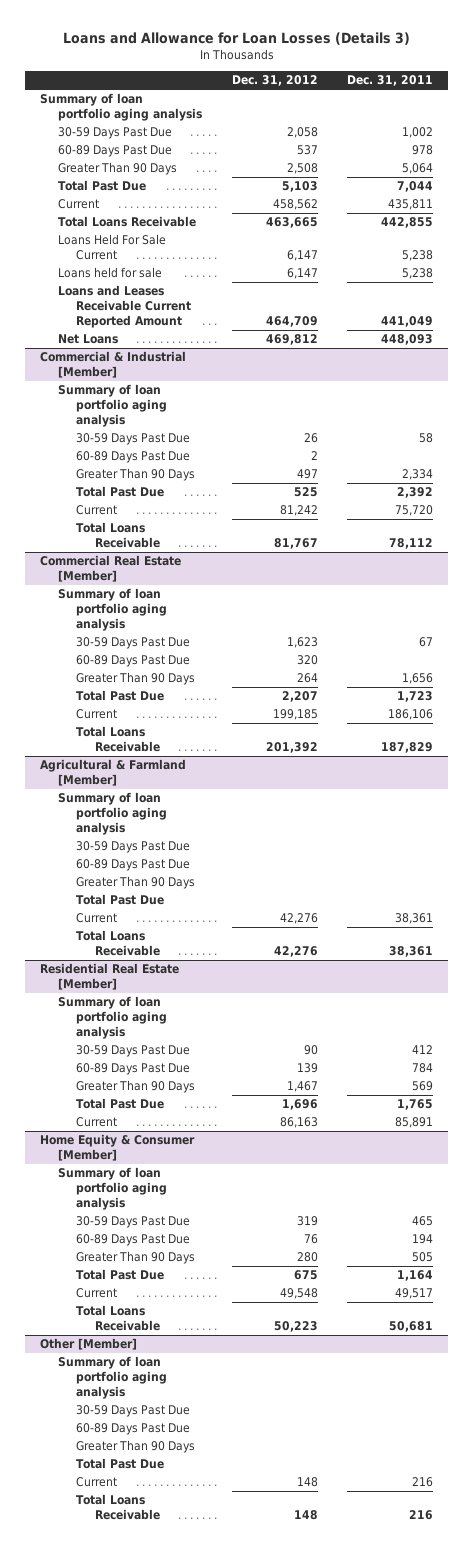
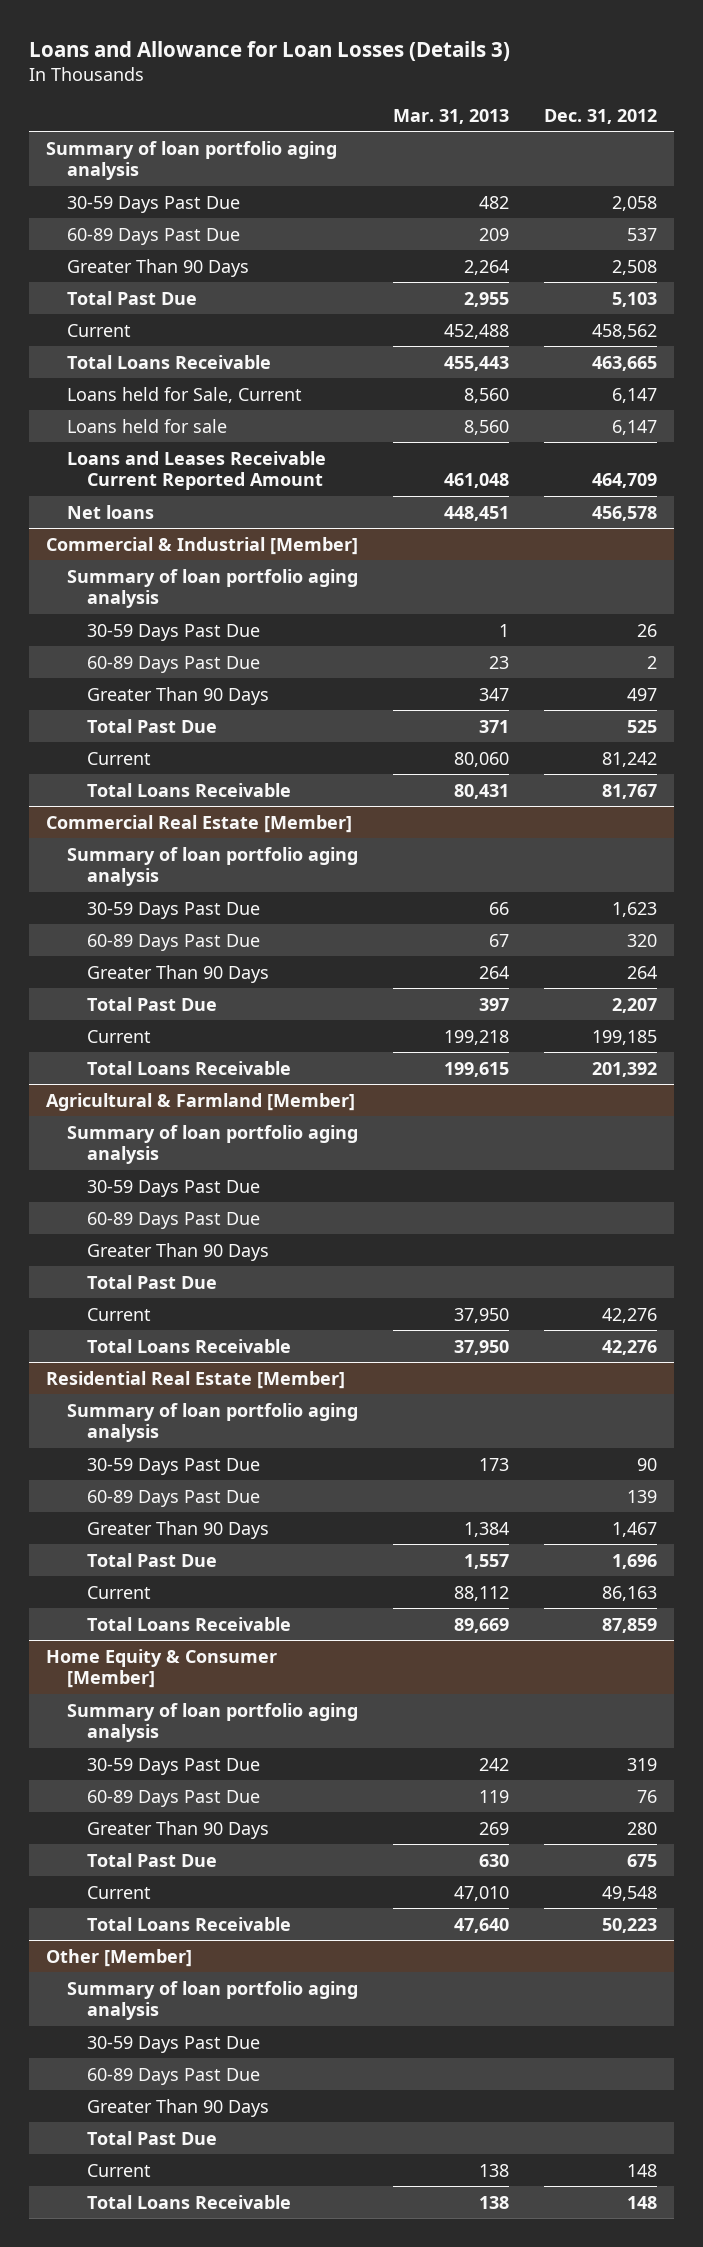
[347,75,434,87] Dec. 31, 2011 -> none
none -> [392,108,509,124] Mar. 31, 2013
[58,234,167,261] Loans Held For Sale Current -> [66,386,302,403] Loans held for Sale, Current
[58,334,119,345] Net Loans -> [66,504,154,519] Net loans
[265,334,318,346] 469,812 -> [591,505,657,521] 456,578
none -> [87,1616,292,1631] Total Loans Receivable

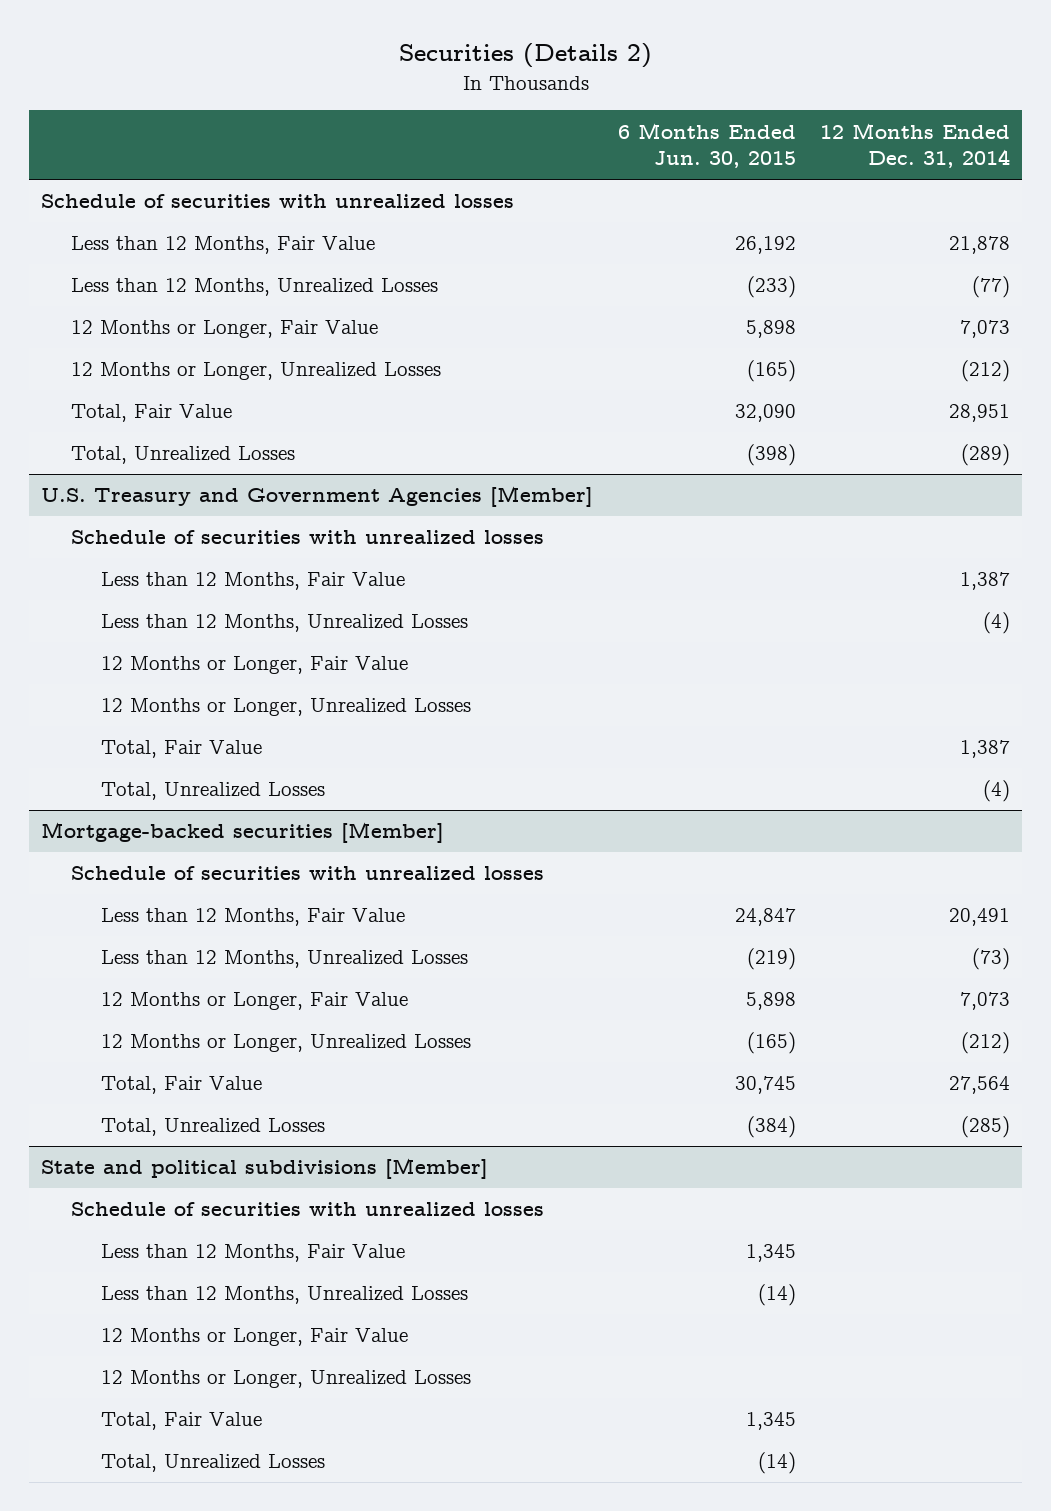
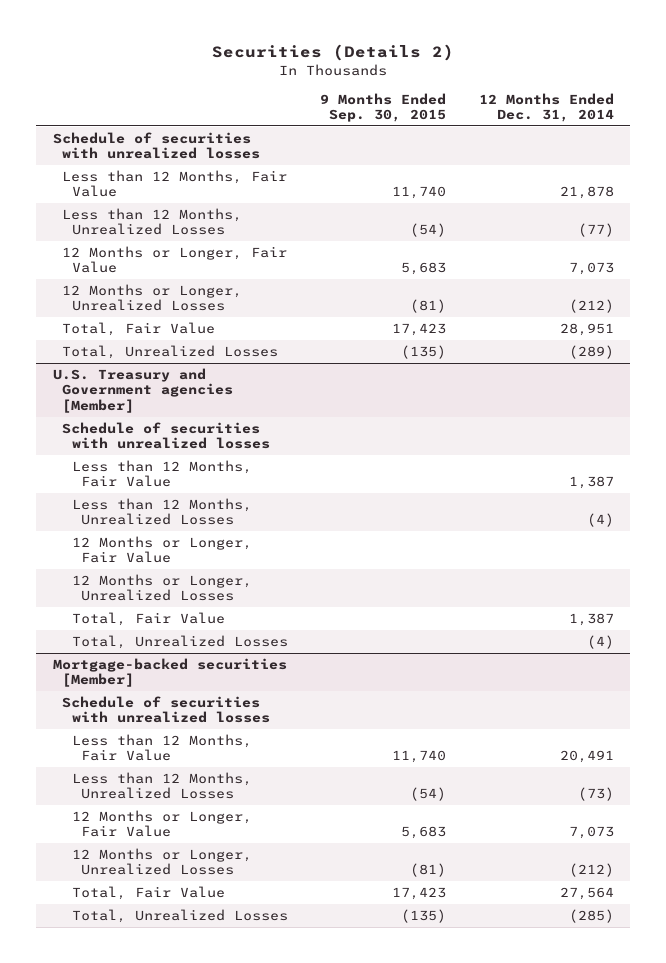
[617,122,796,169] 6 Months Ended Jun. 30, 2015 -> none
none -> [320,92,447,123] 9 Months Ended Sep. 30, 2015
[41,486,594,508] U.S. Treasury and Government Agencies [Member] -> [52,367,234,414] U.S. Treasury and Government agencies [Member]
[41,1158,489,1180] State and political subdivisions [Member] -> none
[71,1202,545,1217] Schedule of securities with unrealized losses -> none
[100,1244,405,1263] Less than 12 Months, Fair Value -> none
[100,1286,468,1305] Less than 12 Months, Unrealized Losses -> none
[100,1328,408,1347] 12 Months or Longer, Fair Value -> none
[100,1370,471,1389] 12 Months or Longer, Unrealized Losses -> none
[100,1412,262,1431] Total, Fair Value -> none
[100,1454,325,1473] Total, Unrealized Losses -> none

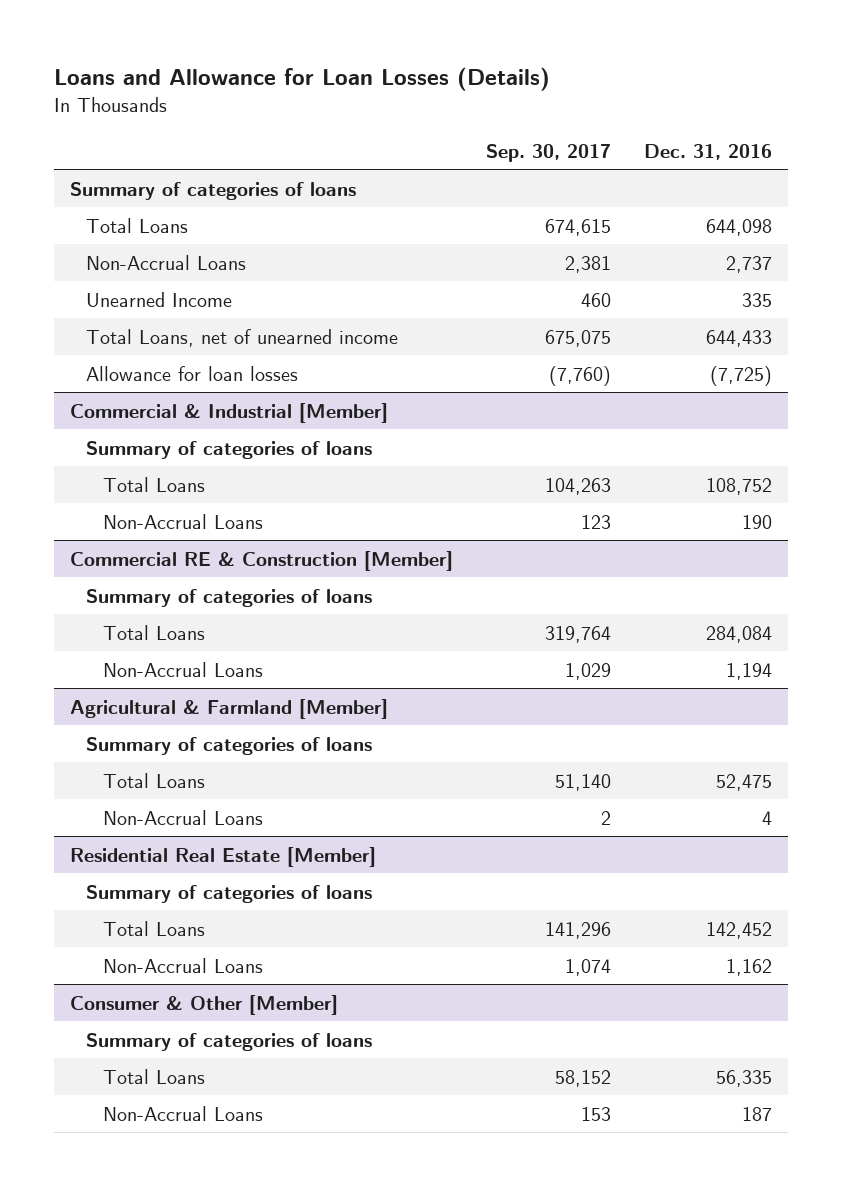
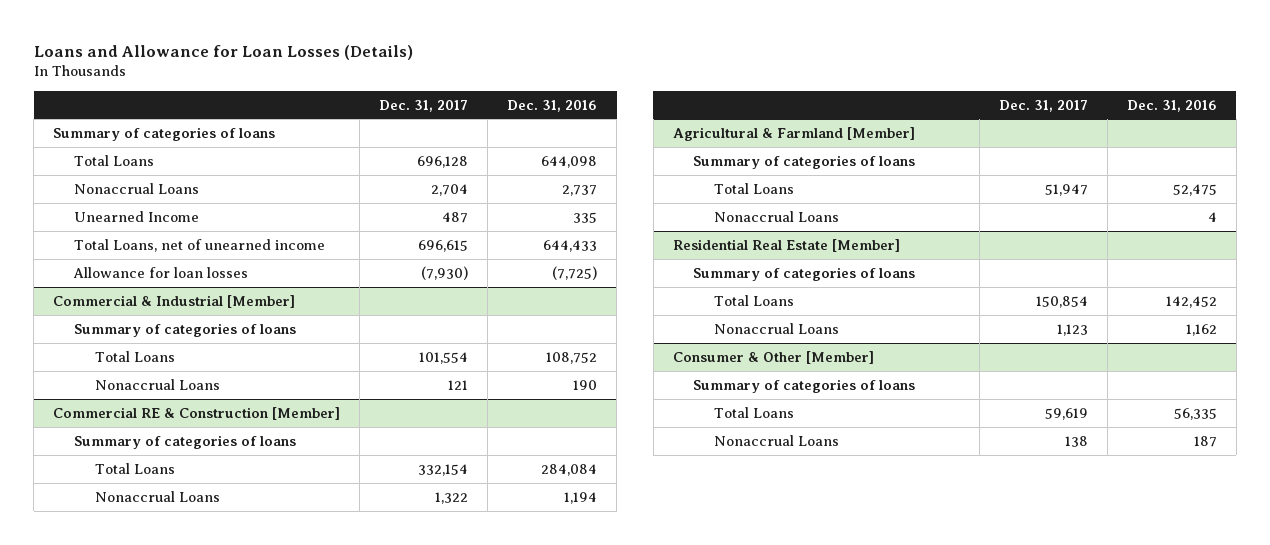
[485,143,611,162] Sep. 30, 2017 -> none
none -> [379,99,469,112] Dec. 31, 2017
[86,254,247,270] Non-Accrual Loans -> [73,182,199,194] Nonaccrual Loans
[102,513,263,529] Non-Accrual Loans -> [94,378,220,390] Nonaccrual Loans
[102,661,263,677] Non-Accrual Loans -> [94,490,220,502] Nonaccrual Loans
[102,809,263,825] Non-Accrual Loans -> [713,210,839,222] Nonaccrual Loans
[102,957,263,973] Non-Accrual Loans -> [713,322,839,334] Nonaccrual Loans
[102,1105,263,1121] Non-Accrual Loans -> [713,434,839,446] Nonaccrual Loans

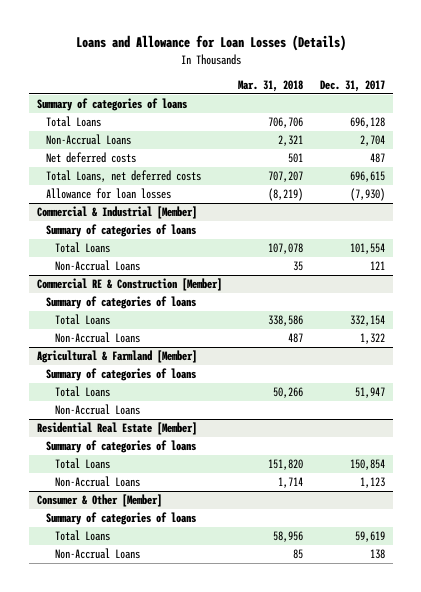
[507,99,598,112] Dec. 31, 2016 -> none
none -> [238,79,304,92] Mar. 31, 2018
[73,182,199,194] Nonaccrual Loans -> [46,134,132,146] Non-Accrual Loans
[73,210,199,222] Unearned Income -> [46,152,137,164] Net deferred costs
[73,238,325,252] Total Loans, net of unearned income -> [46,170,202,183] Total Loans, net deferred costs
[94,378,220,390] Nonaccrual Loans -> [55,260,141,272] Non-Accrual Loans
[94,490,220,502] Nonaccrual Loans -> [55,332,141,344] Non-Accrual Loans
[713,210,839,222] Nonaccrual Loans -> [55,404,141,416] Non-Accrual Loans
[713,322,839,334] Nonaccrual Loans -> [55,476,141,488] Non-Accrual Loans
[713,434,839,446] Nonaccrual Loans -> [55,548,141,560] Non-Accrual Loans

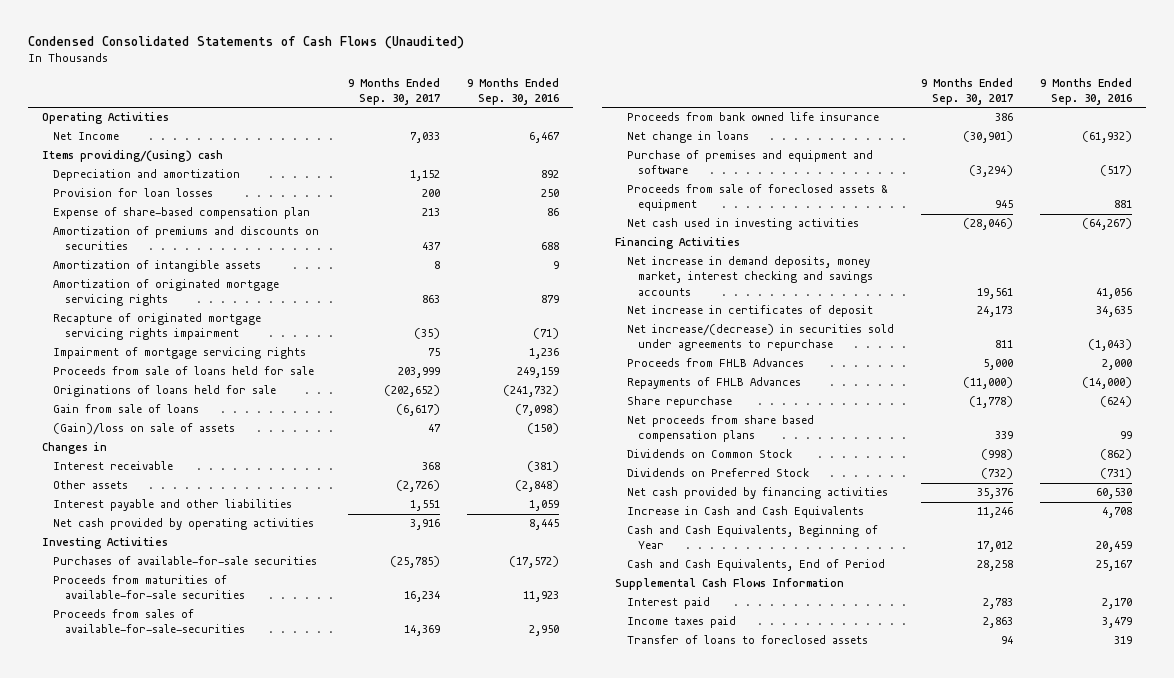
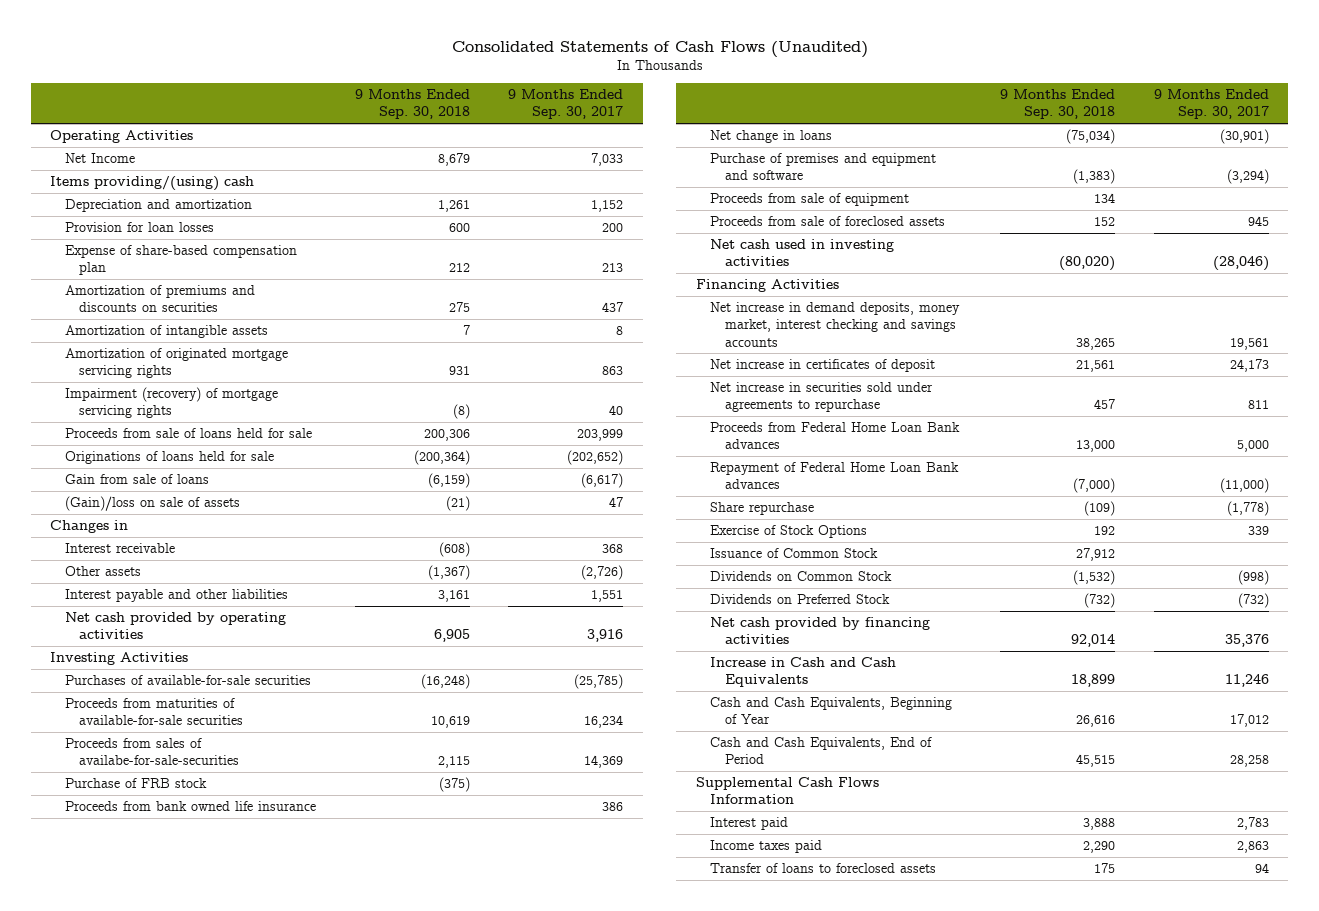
[28,36,465,50] Condensed Consolidated Statements of Cash Flows (Unaudited) -> [451,40,868,58] Consolidated Statements of Cash Flows (Unaudited)
[466,78,559,106] 9 Months Ended Sep. 30, 2016 -> none
none -> [354,89,470,120] 9 Months Ended Sep. 30, 2018
[53,347,307,360] Impairment of mortgage servicing rights -> none
[53,313,262,341] Recapture of originated mortgage servicing rights impairment -> [64,386,278,419] Impairment (recovery) of mortgage servicing rights
[413,328,440,340] (35) -> [609,405,624,416] 40
[53,609,245,634] Proceeds from sales of available-for-sale-securities -> [64,737,240,766] Proceeds from sales of availabe-for-sale-securities
none -> [64,777,207,788] Purchase of FRB stock
none -> [710,192,910,206] Proceeds from sale of equipment
[626,184,888,212] Proceeds from sale of foreclosed assets & equipment -> [710,215,946,226] Proceeds from sale of foreclosed assets
[626,377,801,390] Repayments of FHLB Advances -> none
[626,324,894,352] Net increase/(decrease) in securities sold under agreements to repurchase -> [710,381,934,413] Net increase in securities sold under agreements to repurchase
[626,358,804,368] Proceeds from FHLB Advances -> [710,421,961,450] Proceeds from Federal Home Loan Bank advances
none -> [710,461,960,490] Repayment of Federal Home Loan Bank advances
[626,415,814,443] Net proceeds from share based compensation plans -> [710,524,868,538] Exercise of Stock Options
none -> [710,547,879,558] Issuance of Common Stock

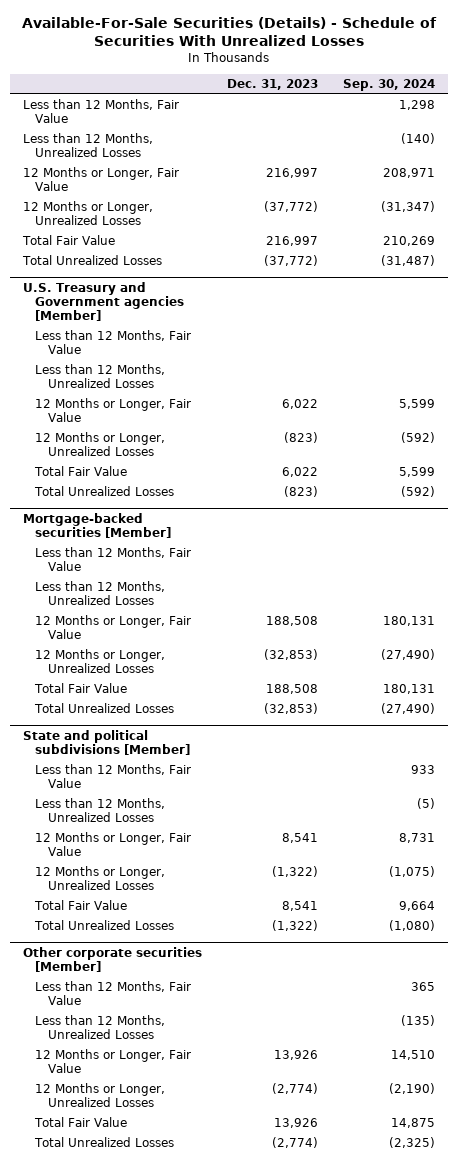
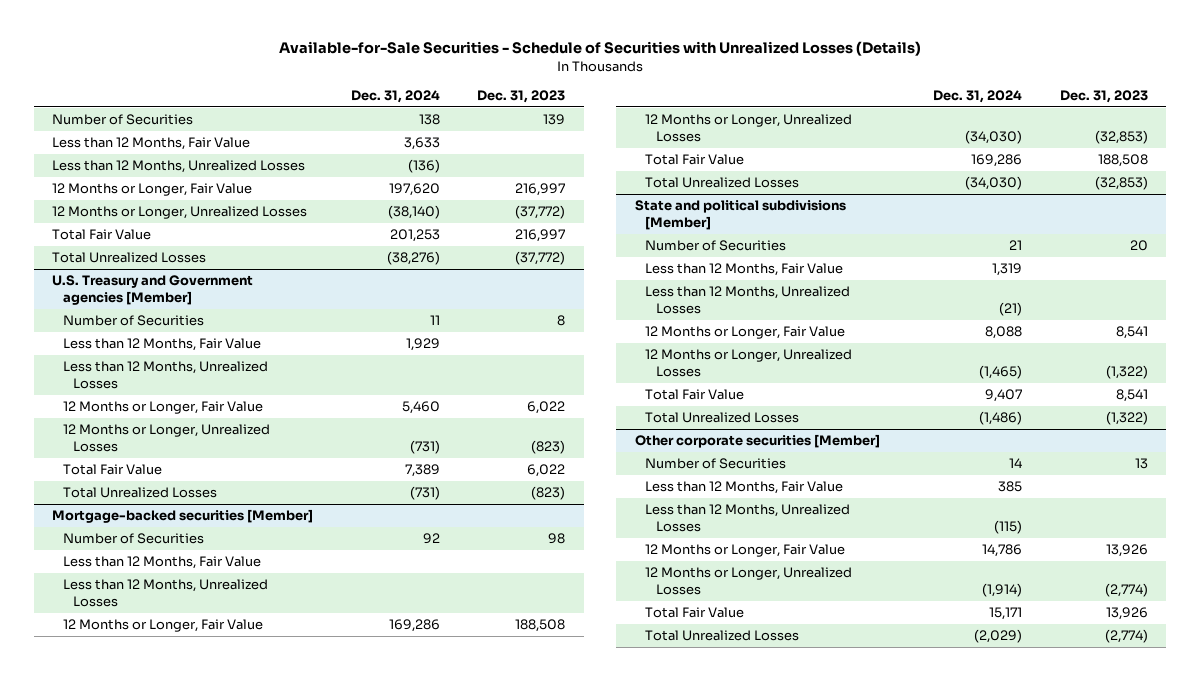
[22,17,438,47] Available-For-Sale Securities (Details) - Schedule of Securities With Unrealized Losses -> [278,41,921,57] Available-for-Sale Securities - Schedule of Securities with Unrealized Losses (Details)
[343,79,436,92] Sep. 30, 2024 -> none
none -> [350,89,440,103] Dec. 31, 2024
none -> [52,114,194,126] Number of Securities
none -> [62,315,204,327] Number of Securities
none -> [62,533,204,545] Number of Securities
none -> [645,240,787,252] Number of Securities
none -> [645,458,787,470] Number of Securities

